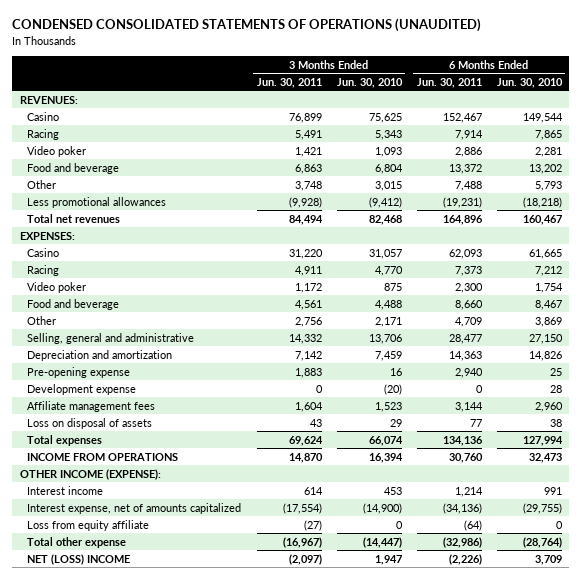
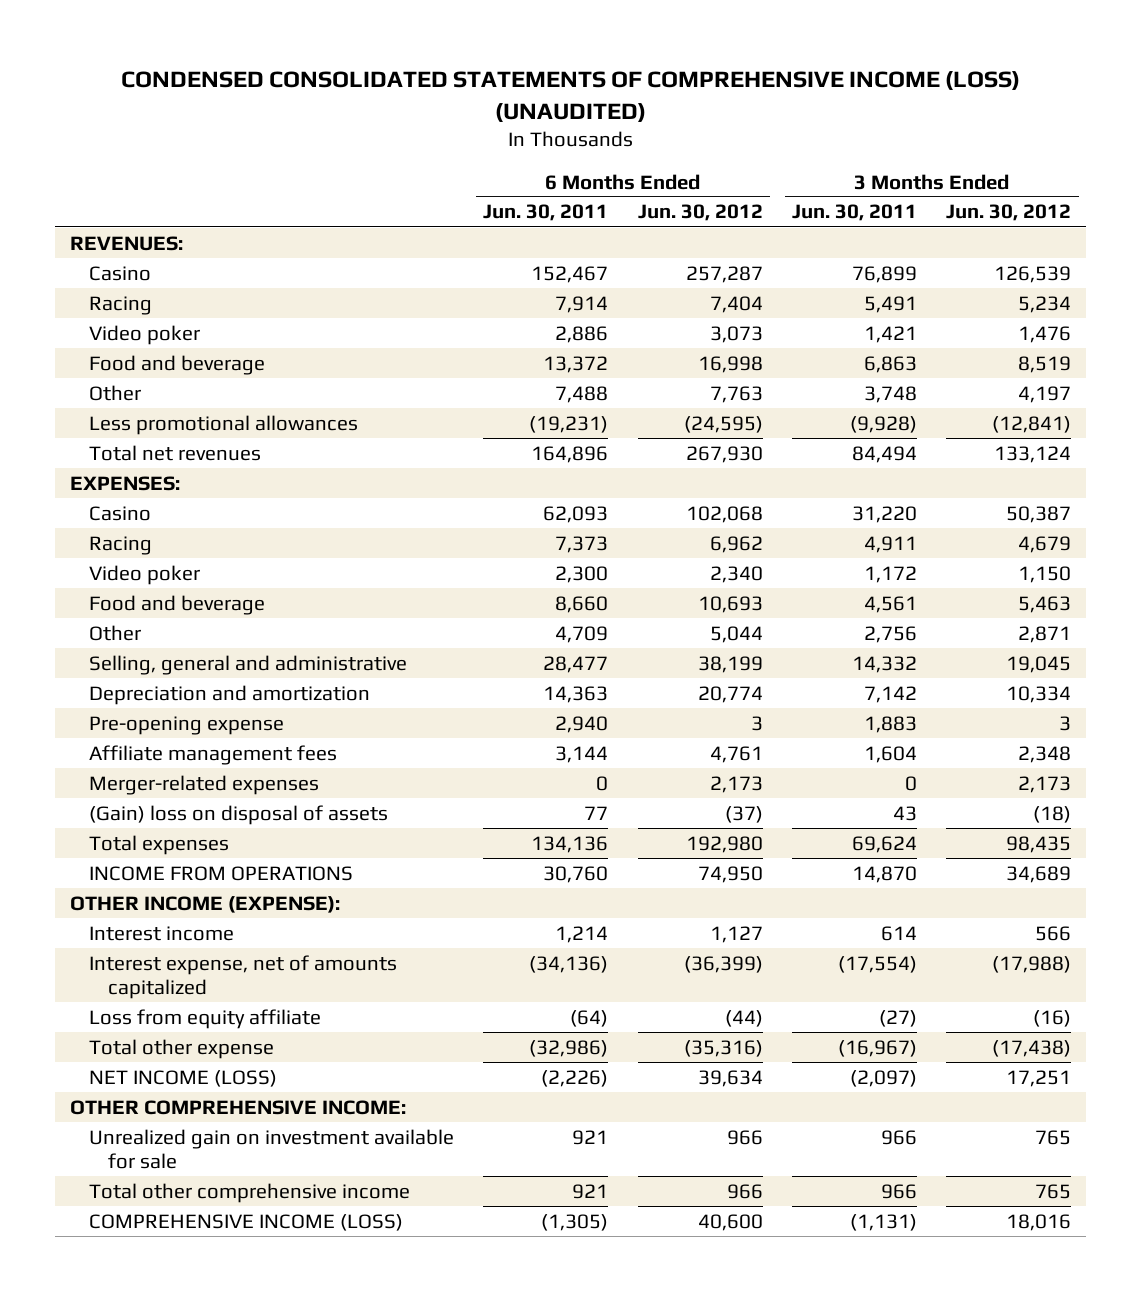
[11,18,481,33] CONDENSED CONSOLIDATED STATEMENTS OF OPERATIONS (UNAUDITED) -> [120,71,1020,122] CONDENSED CONSOLIDATED STATEMENTS OF COMPREHENSIVE INCOME (LOSS) (UNAUDITED)
[336,77,403,88] Jun. 30, 2010 -> none
[496,77,563,88] Jun. 30, 2010 -> none
none -> [637,204,763,222] Jun. 30, 2012
none -> [946,204,1072,222] Jun. 30, 2012
[27,383,137,395] Development expense -> none
none -> [88,774,319,795] Merger-related expenses
[27,417,153,429] Loss on disposal of assets -> [88,804,388,825] (Gain) loss on disposal of assets
[27,553,131,565] NET (LOSS) INCOME -> [88,1069,277,1087] NET INCOME (LOSS)
none -> [69,1099,406,1115] OTHER COMPREHENSIVE INCOME:
none -> [88,1128,454,1170] Unrealized gain on investment available for sale
none -> [88,1182,410,1203] Total other comprehensive income
none -> [88,1213,403,1231] COMPREHENSIVE INCOME (LOSS)

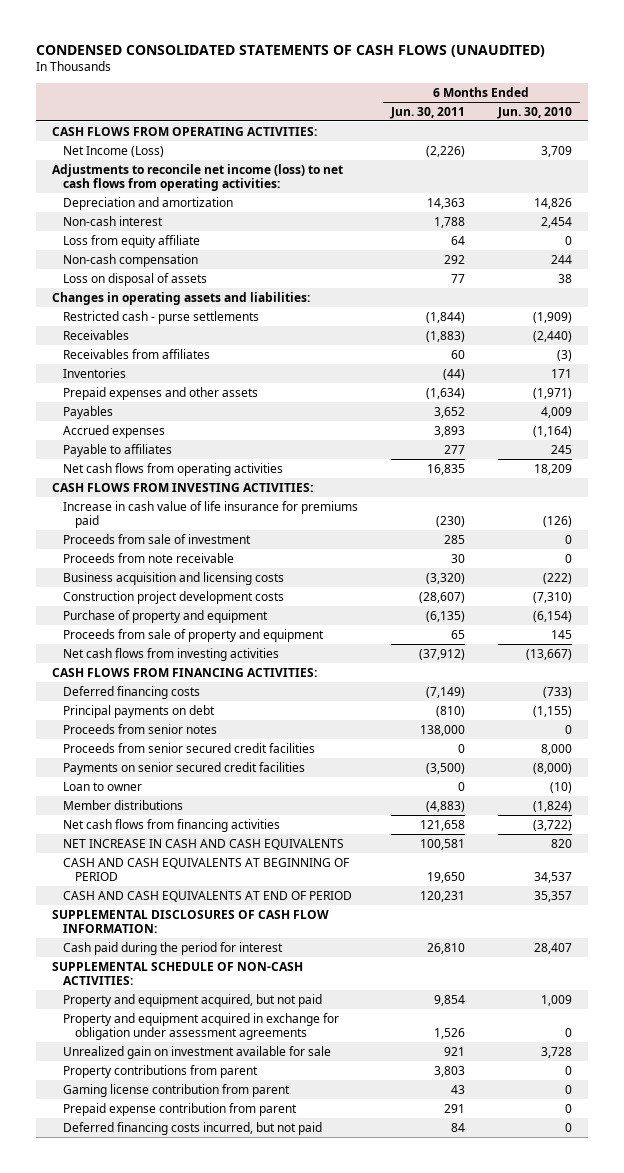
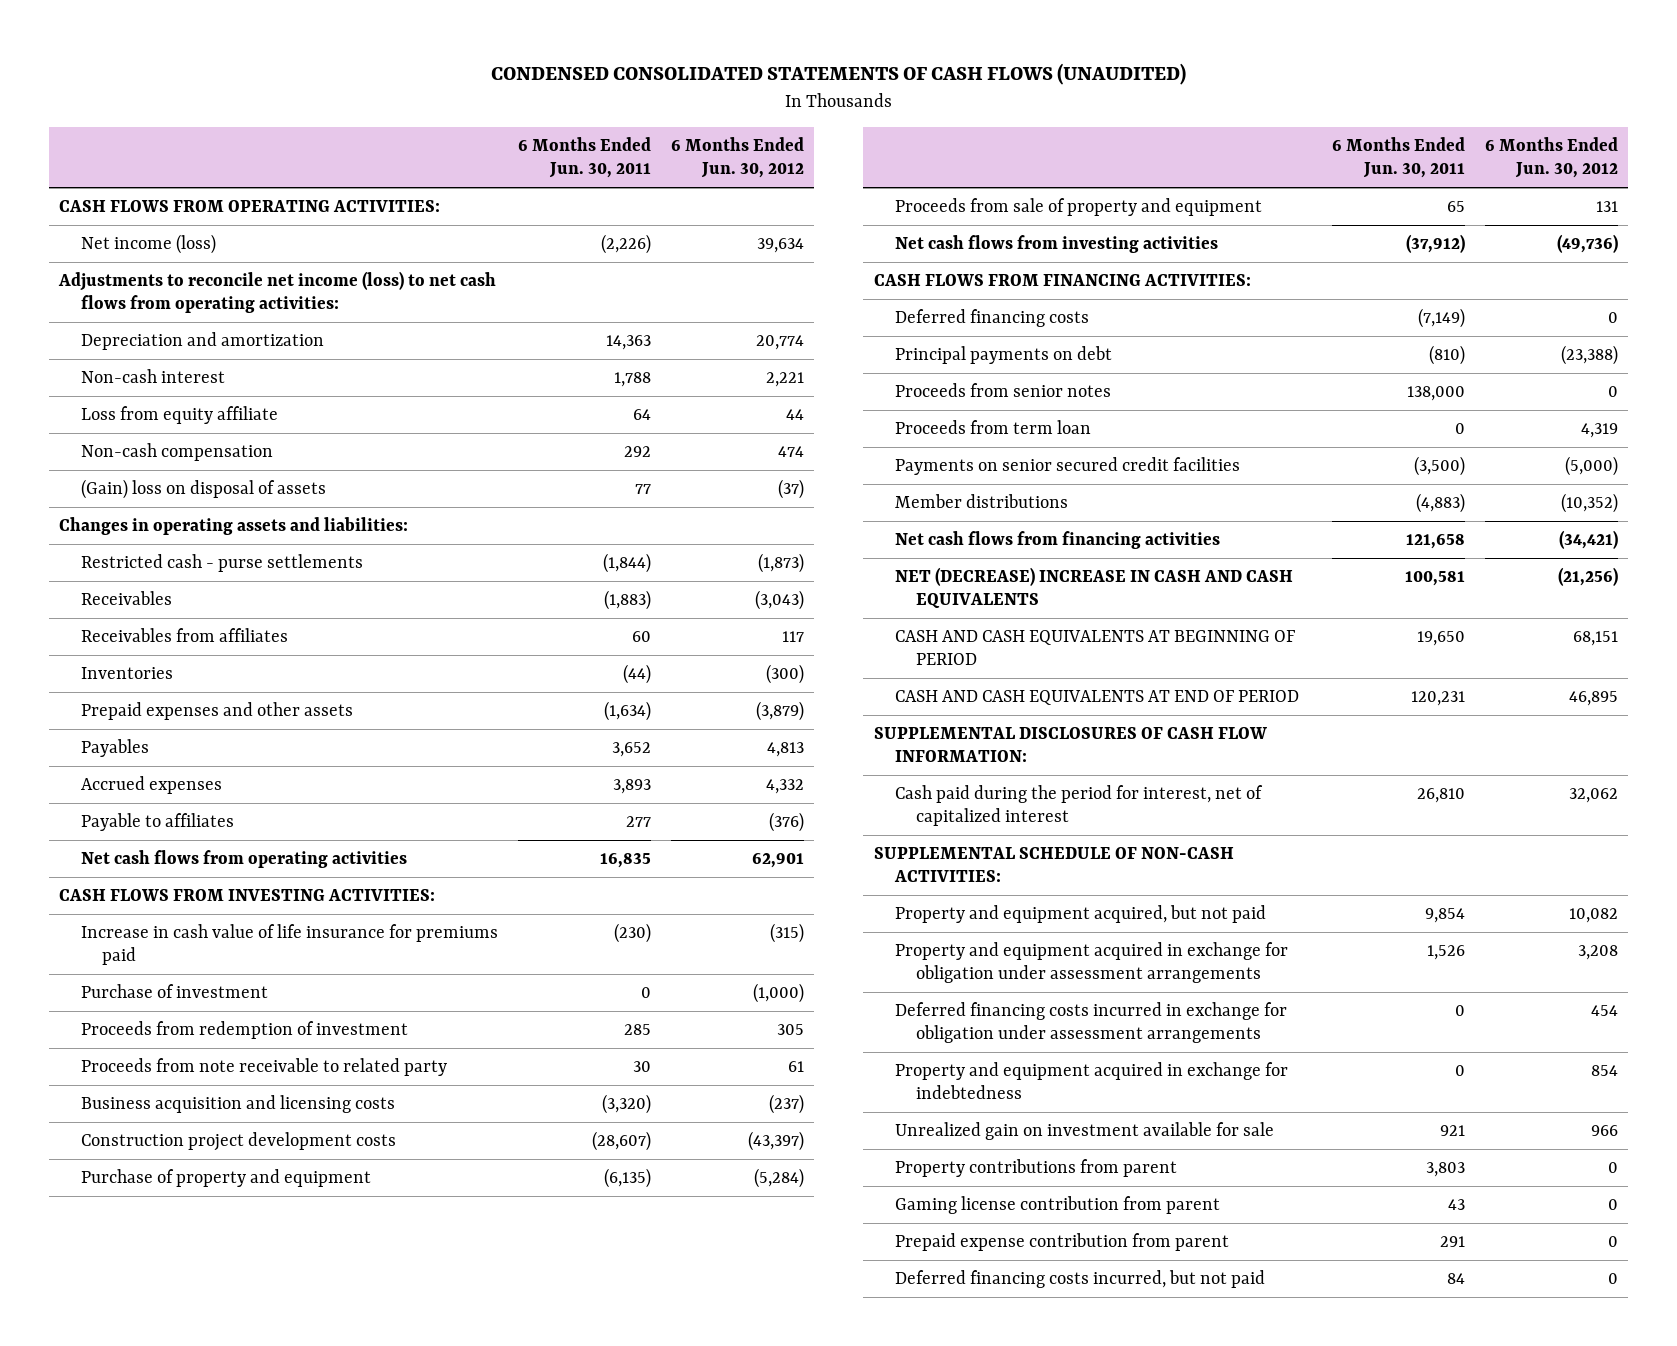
[496,106,572,119] Jun. 30, 2010 -> none
none -> [670,137,804,179] 6 Months Ended Jun. 30, 2012
[63,145,165,157] Net Income (Loss) -> [80,234,216,255] Net income (loss)
[63,272,208,286] Loss on disposal of assets -> [80,479,326,500] (Gain) loss on disposal of assets
none -> [80,984,268,999] Purchase of investment
[63,533,252,544] Proceeds from sale of investment -> [80,1021,408,1040] Proceeds from redemption of investment
[63,552,235,563] Proceeds from note receivable -> [80,1058,447,1077] Proceeds from note receivable to related party
[63,742,316,753] Proceeds from senior secured credit facilities -> none
none -> [894,420,1091,435] Proceeds from term loan
[63,781,143,791] Loan to owner -> none
[63,838,345,850] NET INCREASE IN CASH AND CASH EQUIVALENTS -> [894,567,1293,609] NET (DECREASE) INCREASE IN CASH AND CASH EQUIVALENTS
[63,941,284,955] Cash paid during the period for interest -> [894,785,1263,827] Cash paid during the period for interest, net of capitalized interest
[63,1012,340,1040] Property and equipment acquired in exchange for obligation under assessment agreements -> [894,942,1288,984] Property and equipment acquired in exchange for obligation under assessment arrangements
none -> [894,1002,1287,1044] Deferred financing costs incurred in exchange for obligation under assessment arrangements
none -> [894,1062,1288,1100] Property and equipment acquired in exchange for indebtedness

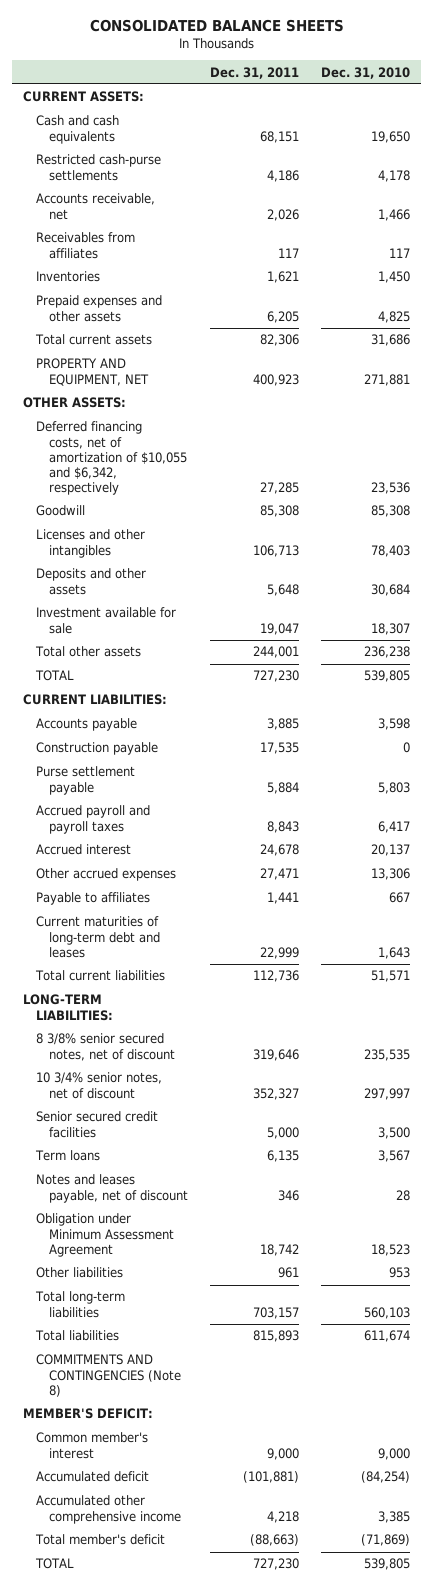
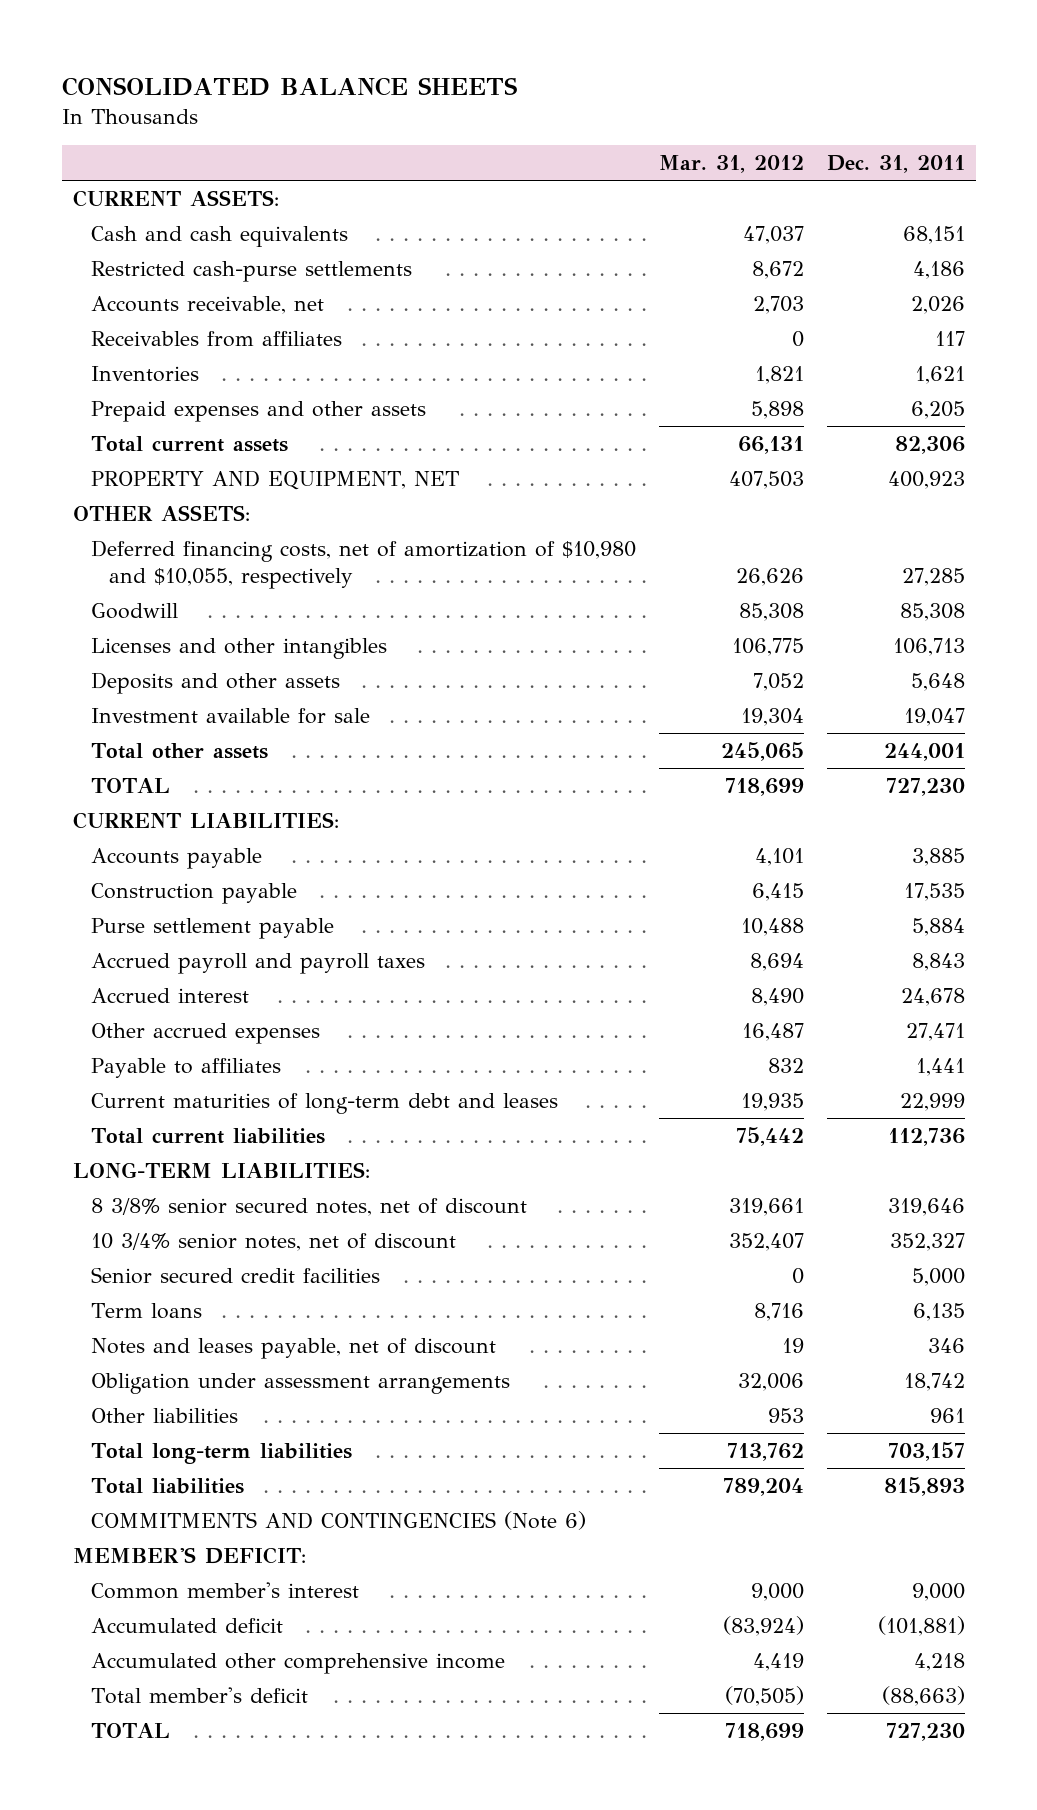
[321,66,411,79] Dec. 31, 2010 -> none
none -> [658,155,804,174] Mar. 31, 2012
[36,421,188,496] Deferred financing costs, net of amortization of $10,055 and $6,342, respectively -> [91,539,637,590] Deferred financing costs, net of amortization of $10,980 and $10,055, respectively
[36,1213,175,1257] Obligation under Minimum Assessment Agreement -> [91,1372,511,1394] Obligation under assessment arrangements
[36,1354,182,1397] COMMITMENTS AND CONTINGENCIES (Note 8) -> [91,1510,587,1530] COMMITMENTS AND CONTINGENCIES (Note 6)

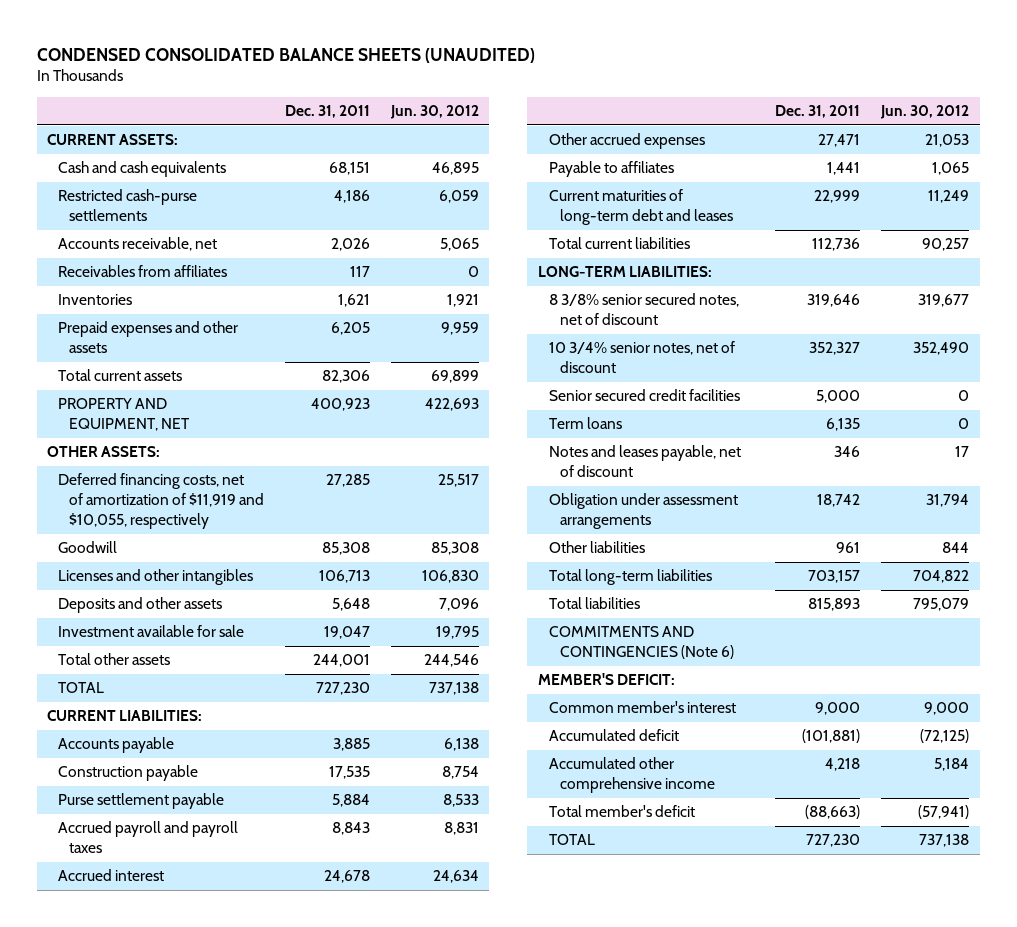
[61,76,517,96] CONSOLIDATED BALANCE SHEETS -> [37,47,536,63] CONDENSED CONSOLIDATED BALANCE SHEETS (UNAUDITED)
[658,155,804,174] Mar. 31, 2012 -> none
none -> [389,105,479,120] Jun. 30, 2012
[91,539,637,590] Deferred financing costs, net of amortization of $10,980 and $10,055, respectively -> [58,473,265,529] Deferred financing costs, net of amortization of $11,919 and $10,055, respectively

